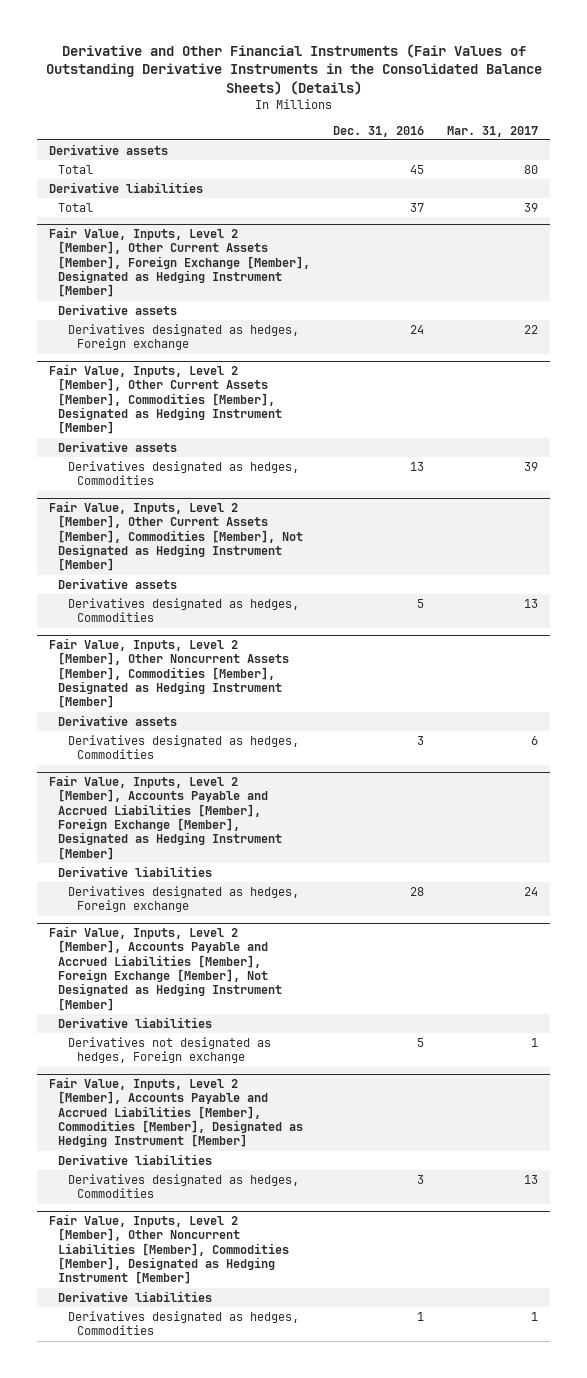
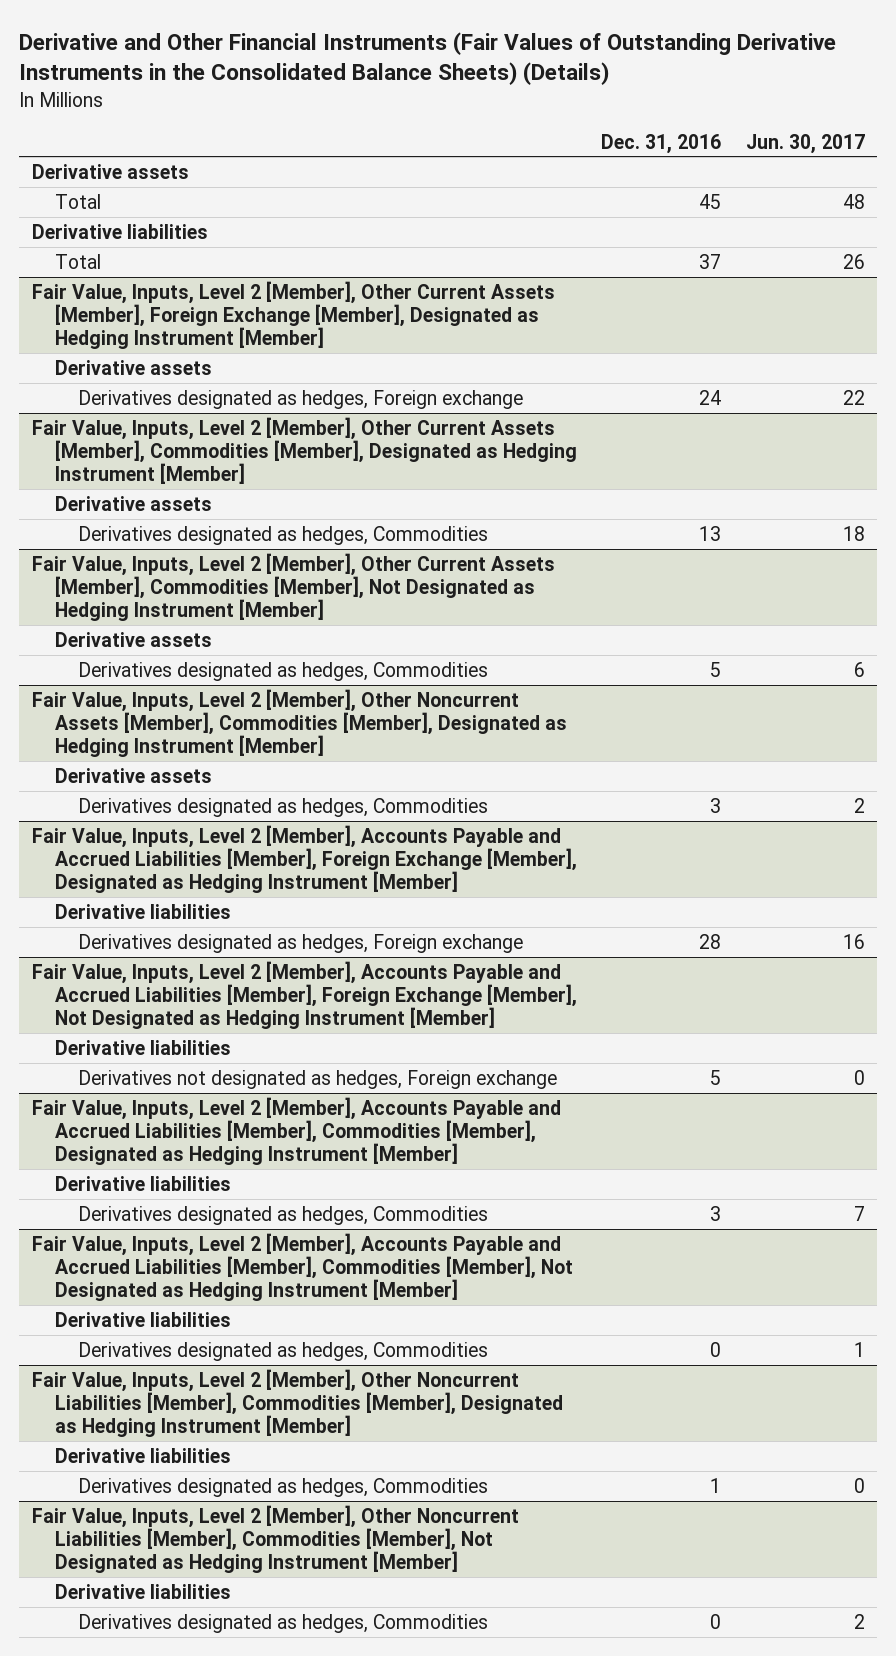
[447,125,539,137] Mar. 31, 2017 -> none
none -> [745,133,865,154] Jun. 30, 2017
none -> [31,1232,573,1302] Fair Value, Inputs, Level 2 [Member], Accounts Payable and Accrued Liabilities [Member], Commodities [Member], Not Designated as Hedging Instrument [Member]
none -> [54,1311,231,1327] Derivative liabilities
none -> [77,1341,488,1361] Derivatives designated as hedges, Commodities
none -> [31,1504,519,1574] Fair Value, Inputs, Level 2 [Member], Other Noncurrent Liabilities [Member], Commodities [Member], Not Designated as Hedging Instrument [Member]
none -> [54,1583,231,1599] Derivative liabilities
none -> [77,1613,488,1633] Derivatives designated as hedges, Commodities

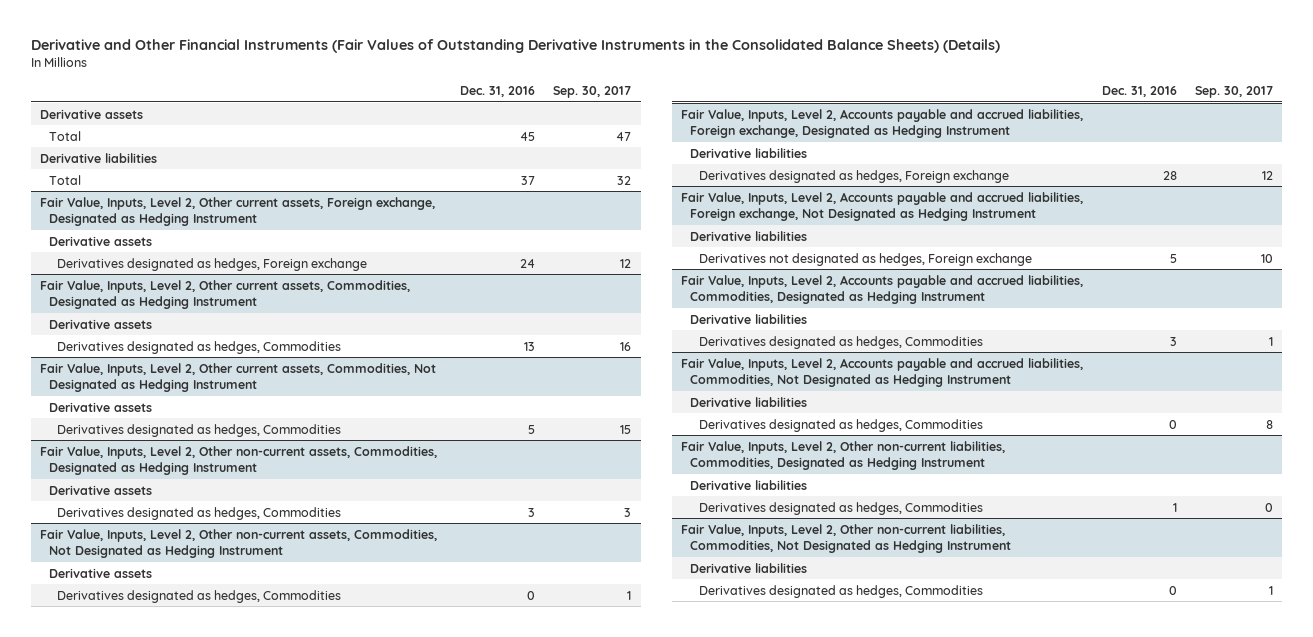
[745,133,865,154] Jun. 30, 2017 -> none
none -> [553,86,632,99] Sep. 30, 2017
[31,280,555,350] Fair Value, Inputs, Level 2 [Member], Other Current Assets [Member], Foreign Exchange [Member], Designated as Hedging Instrument [Member] -> [39,196,435,226] Fair Value, Inputs, Level 2, Other current assets, Foreign exchange, Designated as Hedging Instrument
[31,416,577,485] Fair Value, Inputs, Level 2 [Member], Other Current Assets [Member], Commodities [Member], Designated as Hedging Instrument [Member] -> [39,279,410,309] Fair Value, Inputs, Level 2, Other current assets, Commodities, Designated as Hedging Instrument
[31,552,555,622] Fair Value, Inputs, Level 2 [Member], Other Current Assets [Member], Commodities [Member], Not Designated as Hedging Instrument [Member] -> [39,362,436,392] Fair Value, Inputs, Level 2, Other current assets, Commodities, Not Designated as Hedging Instrument
[31,688,567,758] Fair Value, Inputs, Level 2 [Member], Other Noncurrent Assets [Member], Commodities [Member], Designated as Hedging Instrument [Member] -> [39,445,437,475] Fair Value, Inputs, Level 2, Other non-current assets, Commodities, Designated as Hedging Instrument
none -> [39,528,437,558] Fair Value, Inputs, Level 2, Other non-current assets, Commodities, Not Designated as Hedging Instrument
none -> [48,567,152,578] Derivative assets
none -> [57,589,342,603] Derivatives designated as hedges, Commodities
[31,824,577,894] Fair Value, Inputs, Level 2 [Member], Accounts Payable and Accrued Liabilities [Member], Foreign Exchange [Member], Designated as Hedging Instrument [Member] -> [681,108,1084,138] Fair Value, Inputs, Level 2, Accounts payable and accrued liabilities, Foreign exchange, Designated as Hedging Instrument
[31,960,577,1030] Fair Value, Inputs, Level 2 [Member], Accounts Payable and Accrued Liabilities [Member], Foreign Exchange [Member], Not Designated as Hedging Instrument [Member] -> [681,191,1084,221] Fair Value, Inputs, Level 2, Accounts payable and accrued liabilities, Foreign exchange, Not Designated as Hedging Instrument
[31,1096,561,1166] Fair Value, Inputs, Level 2 [Member], Accounts Payable and Accrued Liabilities [Member], Commodities [Member], Designated as Hedging Instrument [Member] -> [681,274,1084,304] Fair Value, Inputs, Level 2, Accounts payable and accrued liabilities, Commodities, Designated as Hedging Instrument
[31,1232,573,1302] Fair Value, Inputs, Level 2 [Member], Accounts Payable and Accrued Liabilities [Member], Commodities [Member], Not Designated as Hedging Instrument [Member] -> [681,357,1084,387] Fair Value, Inputs, Level 2, Accounts payable and accrued liabilities, Commodities, Not Designated as Hedging Instrument
[31,1368,563,1438] Fair Value, Inputs, Level 2 [Member], Other Noncurrent Liabilities [Member], Commodities [Member], Designated as Hedging Instrument [Member] -> [681,440,1006,470] Fair Value, Inputs, Level 2, Other non-current liabilities, Commodities, Designated as Hedging Instrument
[31,1504,519,1574] Fair Value, Inputs, Level 2 [Member], Other Noncurrent Liabilities [Member], Commodities [Member], Not Designated as Hedging Instrument [Member] -> [681,523,1012,553] Fair Value, Inputs, Level 2, Other non-current liabilities, Commodities, Not Designated as Hedging Instrument

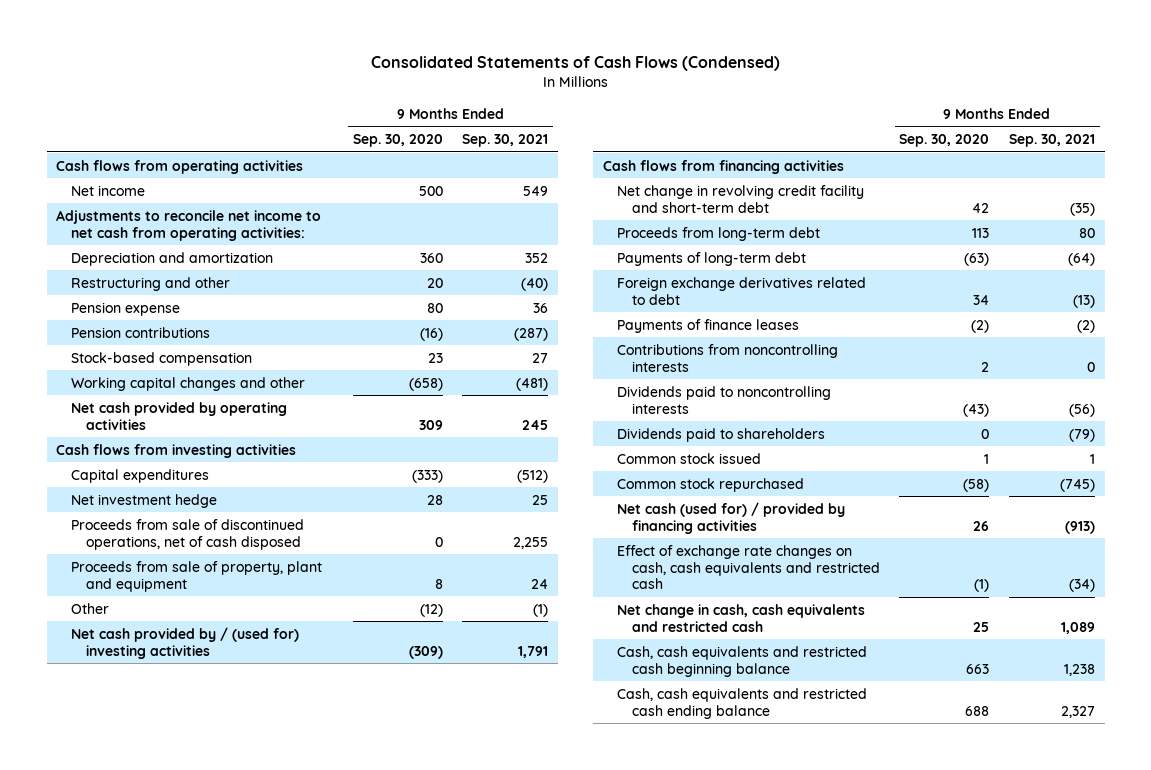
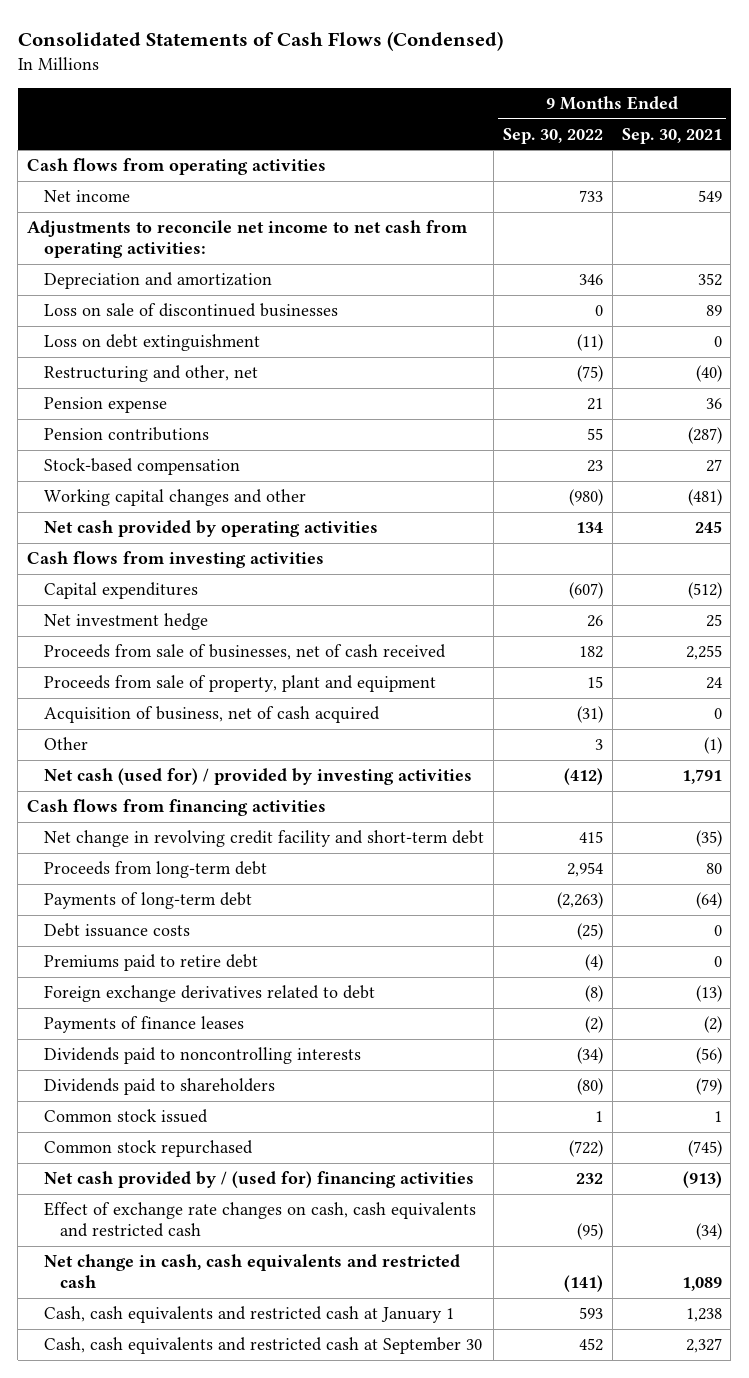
[353,134,444,148] Sep. 30, 2020 -> none
none -> [502,127,603,144] Sep. 30, 2022
none -> [43,303,338,318] Loss on sale of discontinued businesses
none -> [43,334,260,352] Loss on debt extinguishment
[70,276,230,291] Restructuring and other -> [43,365,258,383] Restructuring and other, net
[70,518,304,550] Proceeds from sale of discontinued operations, net of cash disposed -> [43,644,446,661] Proceeds from sale of businesses, net of cash received
none -> [43,706,380,724] Acquisition of business, net of cash acquired
[70,626,299,659] Net cash provided by / (used for) investing activities -> [43,768,472,786] Net cash (used for) / provided by investing activities
none -> [43,923,190,938] Debt issuance costs
none -> [43,954,258,972] Premiums paid to retire debt
[617,343,839,372] Contributions from noncontrolling interests -> none
[617,501,846,534] Net cash (used for) / provided by financing activities -> [43,1171,474,1189] Net cash provided by / (used for) financing activities
[617,645,868,677] Cash, cash equivalents and restricted cash beginning balance -> [43,1306,454,1324] Cash, cash equivalents and restricted cash at January 1
[617,687,868,719] Cash, cash equivalents and restricted cash ending balance -> [43,1337,482,1355] Cash, cash equivalents and restricted cash at September 30

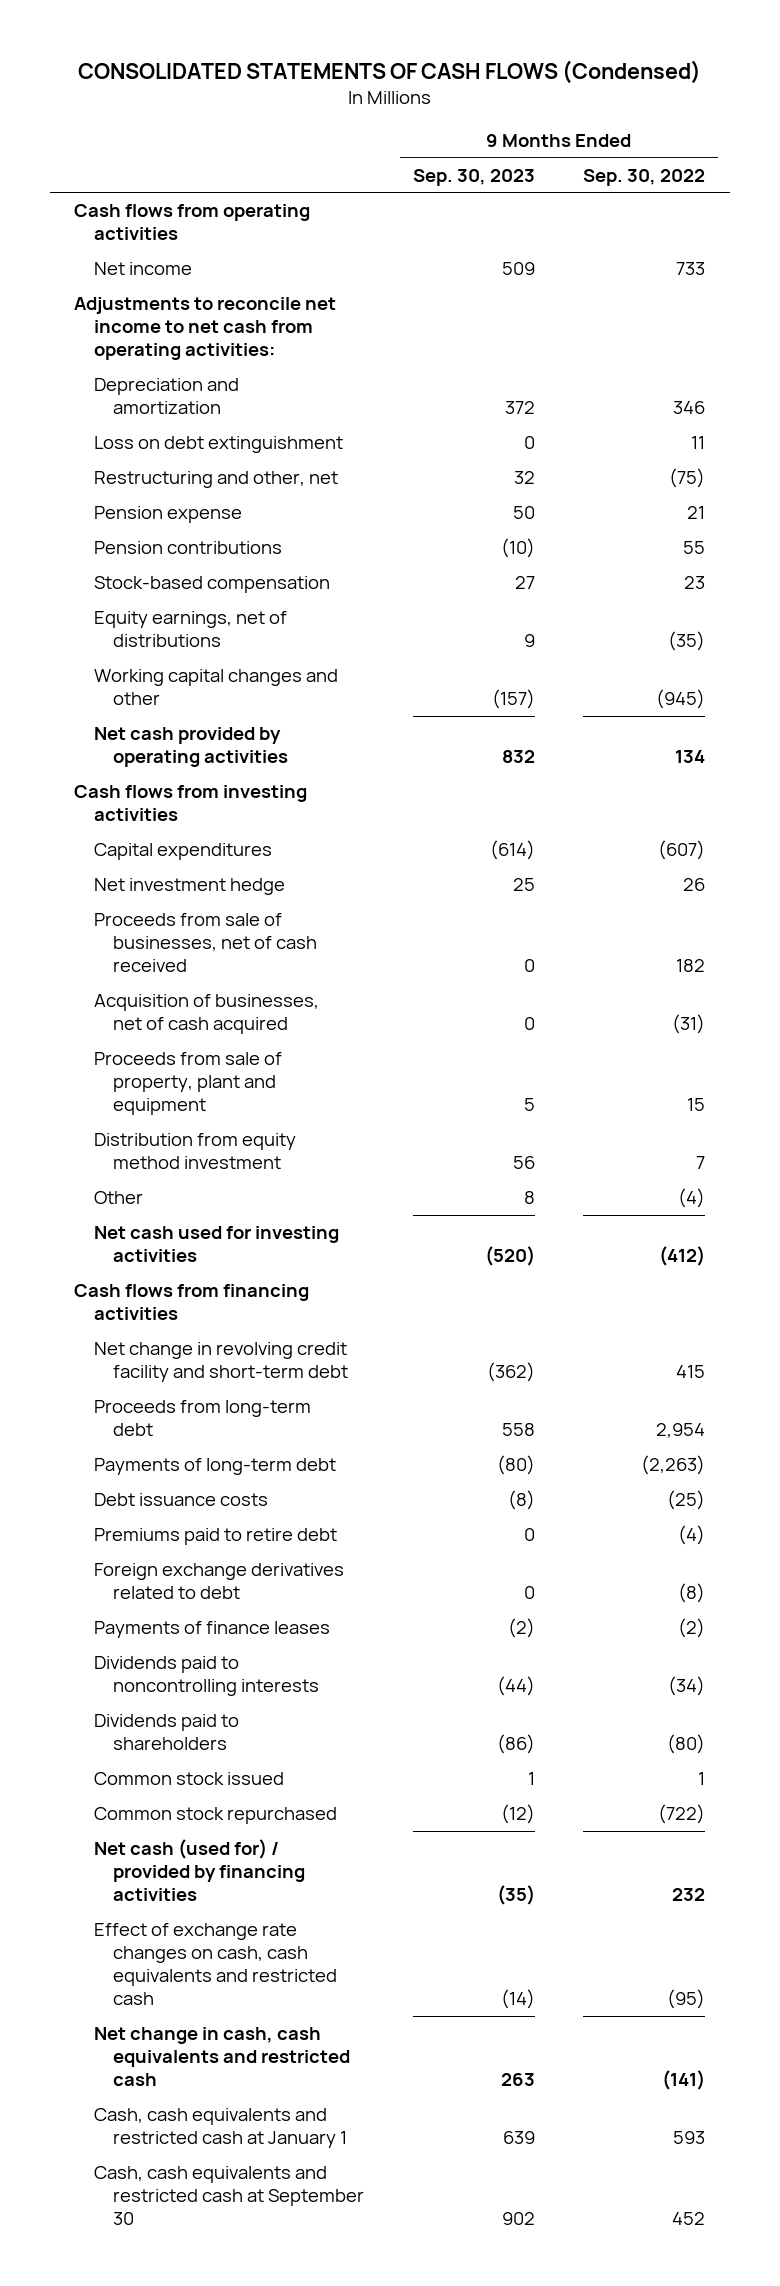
[17,30,503,51] Consolidated Statements of Cash Flows (Condensed) -> [77,60,701,85] CONSOLIDATED STATEMENTS OF CASH FLOWS (Condensed)
[621,127,722,144] Sep. 30, 2021 -> none
none -> [412,168,535,186] Sep. 30, 2023
[43,303,338,318] Loss on sale of discontinued businesses -> none
[576,334,603,352] (11) -> [691,436,706,450] 11
none -> [93,611,287,648] Equity earnings, net of distributions
[568,489,603,507] (980) -> [656,689,706,710] (945)
none -> [93,994,319,1035] Acquisition of businesses, net of cash acquired
[43,706,380,724] Acquisition of business, net of cash acquired -> none
none -> [93,1133,296,1170] Distribution from equity method investment
[594,739,603,751] 3 -> [678,1188,706,1209] (4)
[43,768,472,786] Net cash (used for) / provided by investing activities -> [93,1226,339,1263] Net cash used for investing activities
[43,1171,474,1189] Net cash provided by / (used for) financing activities -> [93,1839,305,1902] Net cash (used for) / provided by financing activities

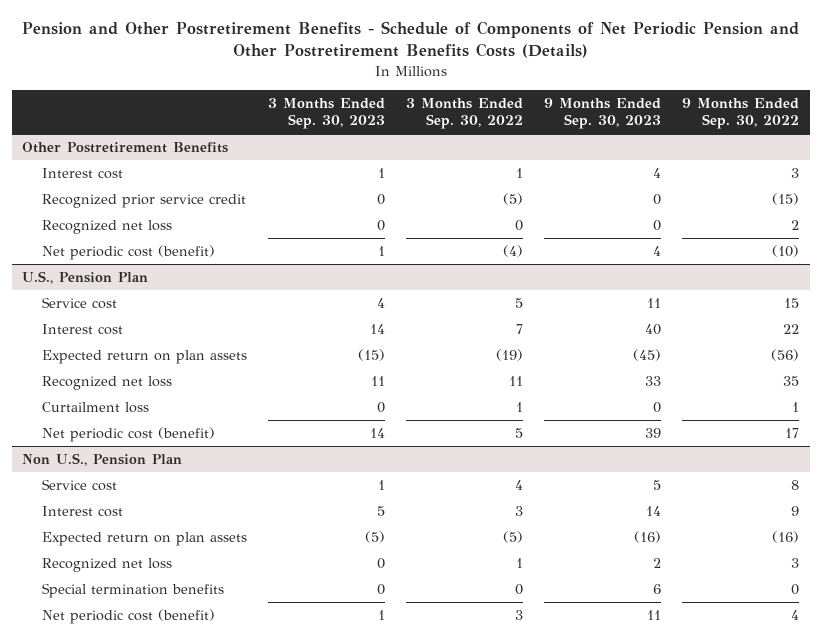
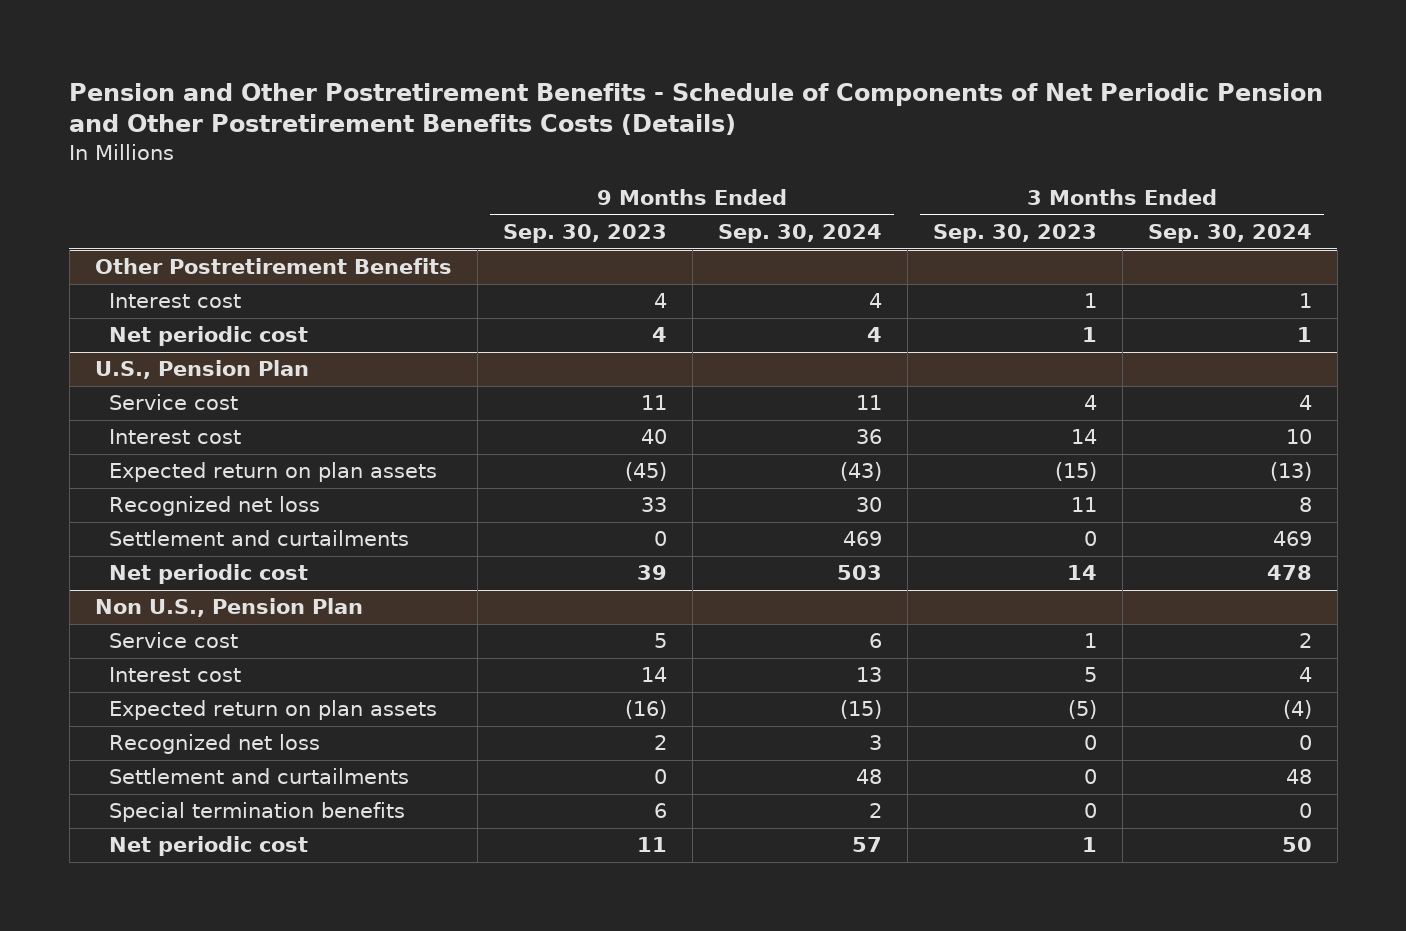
[406,98,524,130] 3 Months Ended Sep. 30, 2022 -> none
[682,98,800,130] 9 Months Ended Sep. 30, 2022 -> none
none -> [717,223,882,243] Sep. 30, 2024
none -> [1147,223,1312,243] Sep. 30, 2024
[41,193,246,208] Recognized prior service credit -> none
[41,219,172,234] Recognized net loss -> none
[41,244,215,260] Net periodic cost (benefit) -> [108,326,308,347] Net periodic cost
[41,401,149,413] Curtailment loss -> none
none -> [108,530,409,547] Settlement and curtailments
[41,426,215,442] Net periodic cost (benefit) -> [108,564,308,585] Net periodic cost
none -> [108,768,409,785] Settlement and curtailments
[41,608,215,624] Net periodic cost (benefit) -> [108,836,308,857] Net periodic cost

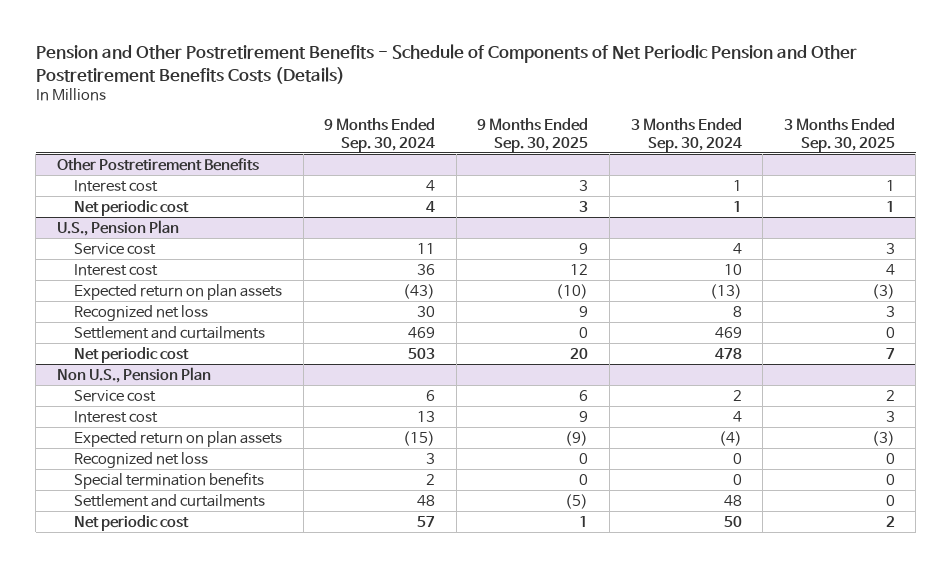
[502,223,667,243] Sep. 30, 2023 -> none
[932,223,1097,243] Sep. 30, 2023 -> none
none -> [477,118,589,152] 9 Months Ended Sep. 30, 2025
none -> [783,118,895,152] 3 Months Ended Sep. 30, 2025
[108,768,409,785] Settlement and curtailments -> [74,493,266,507] Settlement and curtailments

